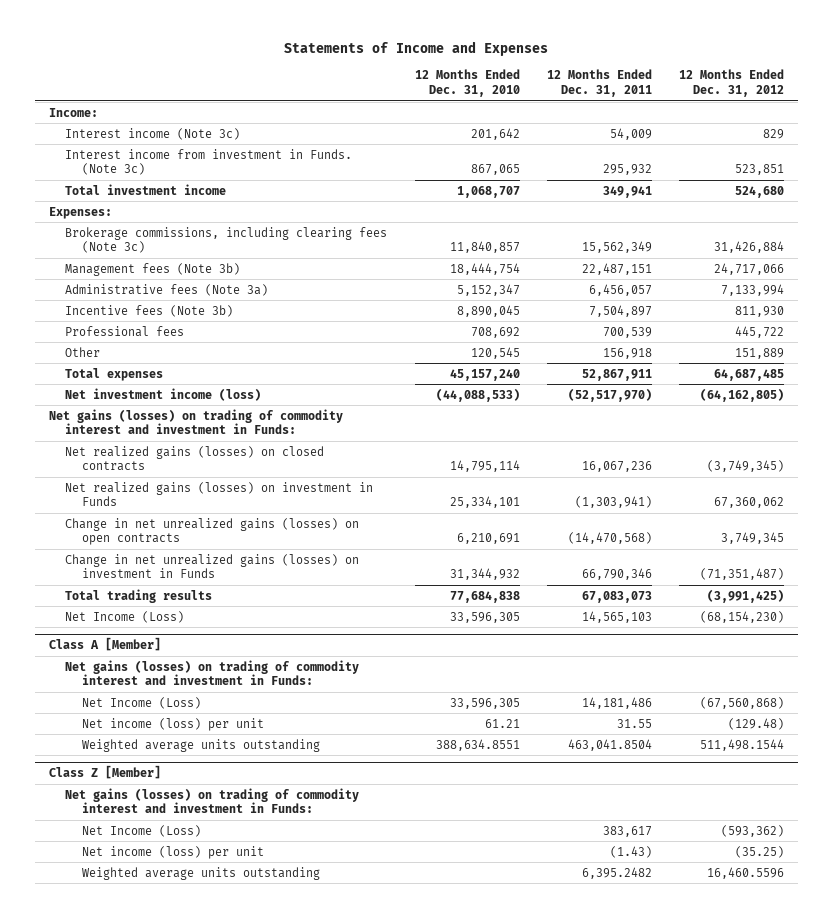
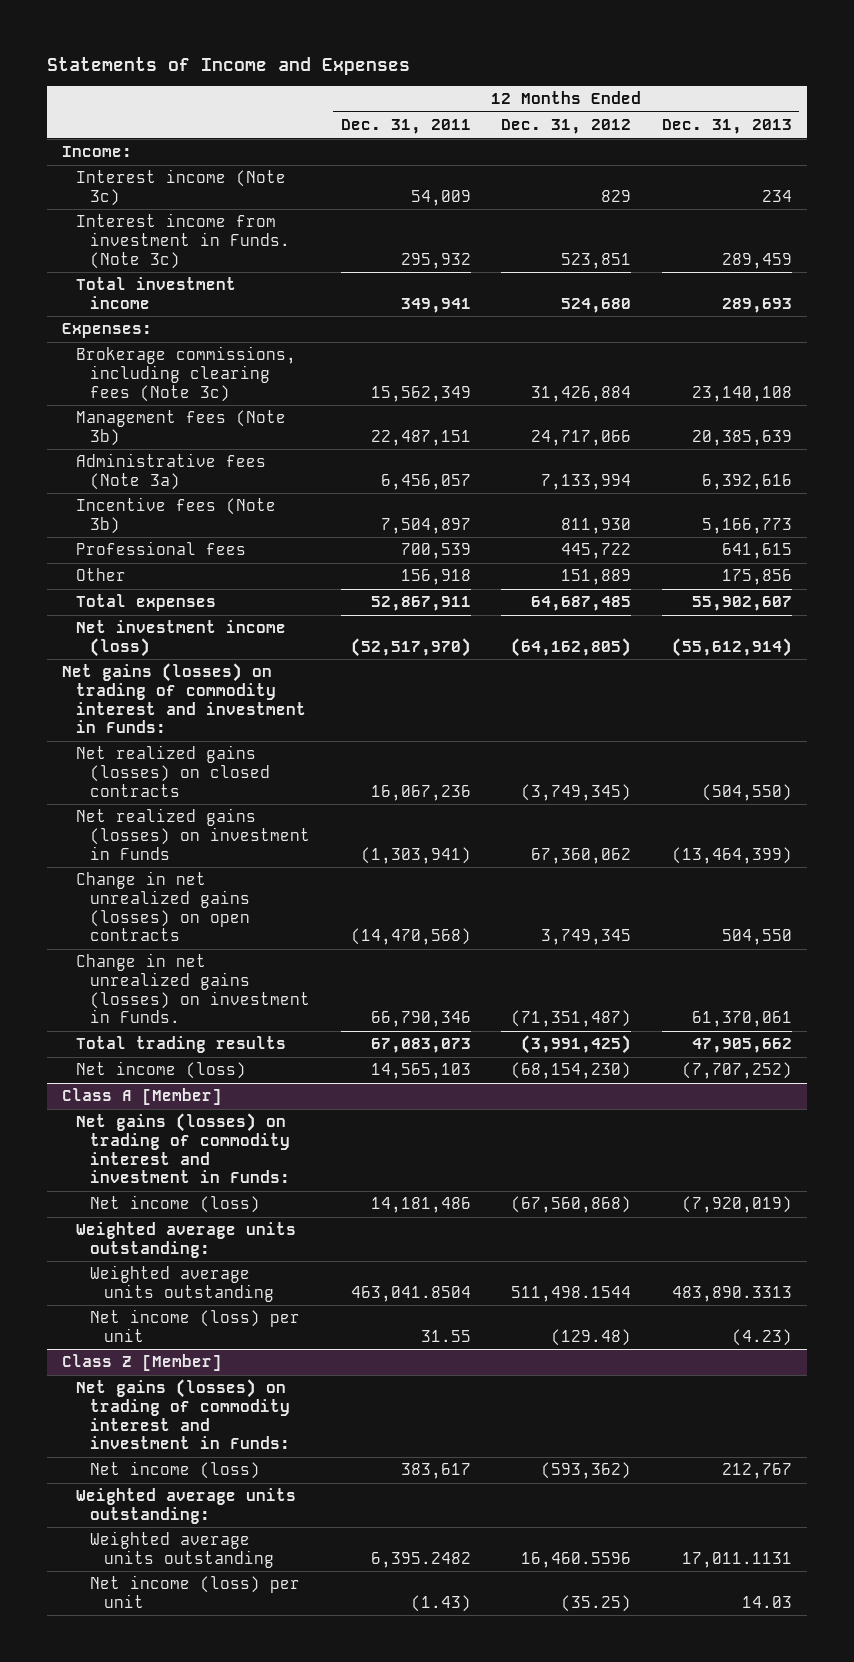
[414,69,520,97] 12 Months Ended Dec. 31, 2010 -> none
none -> [661,119,792,135] Dec. 31, 2013
[65,553,360,579] Change in net unrealized gains (losses) on investment in Funds -> [75,953,310,1024] Change in net unrealized gains (losses) on investment in Funds.
[65,610,185,623] Net Income (Loss) -> [75,1061,246,1080] Net income (loss)
[82,696,202,709] Net Income (Loss) -> [89,1195,260,1214] Net income (loss)
none -> [75,1222,296,1258] Weighted average units outstanding:
[82,717,265,731] Net income (loss) per unit -> [89,1309,300,1342] Net income (loss) per unit
[82,824,202,837] Net Income (Loss) -> [89,1461,260,1480] Net income (loss)
none -> [75,1488,296,1524] Weighted average units outstanding:
[82,845,265,859] Net income (loss) per unit -> [89,1575,300,1608] Net income (loss) per unit

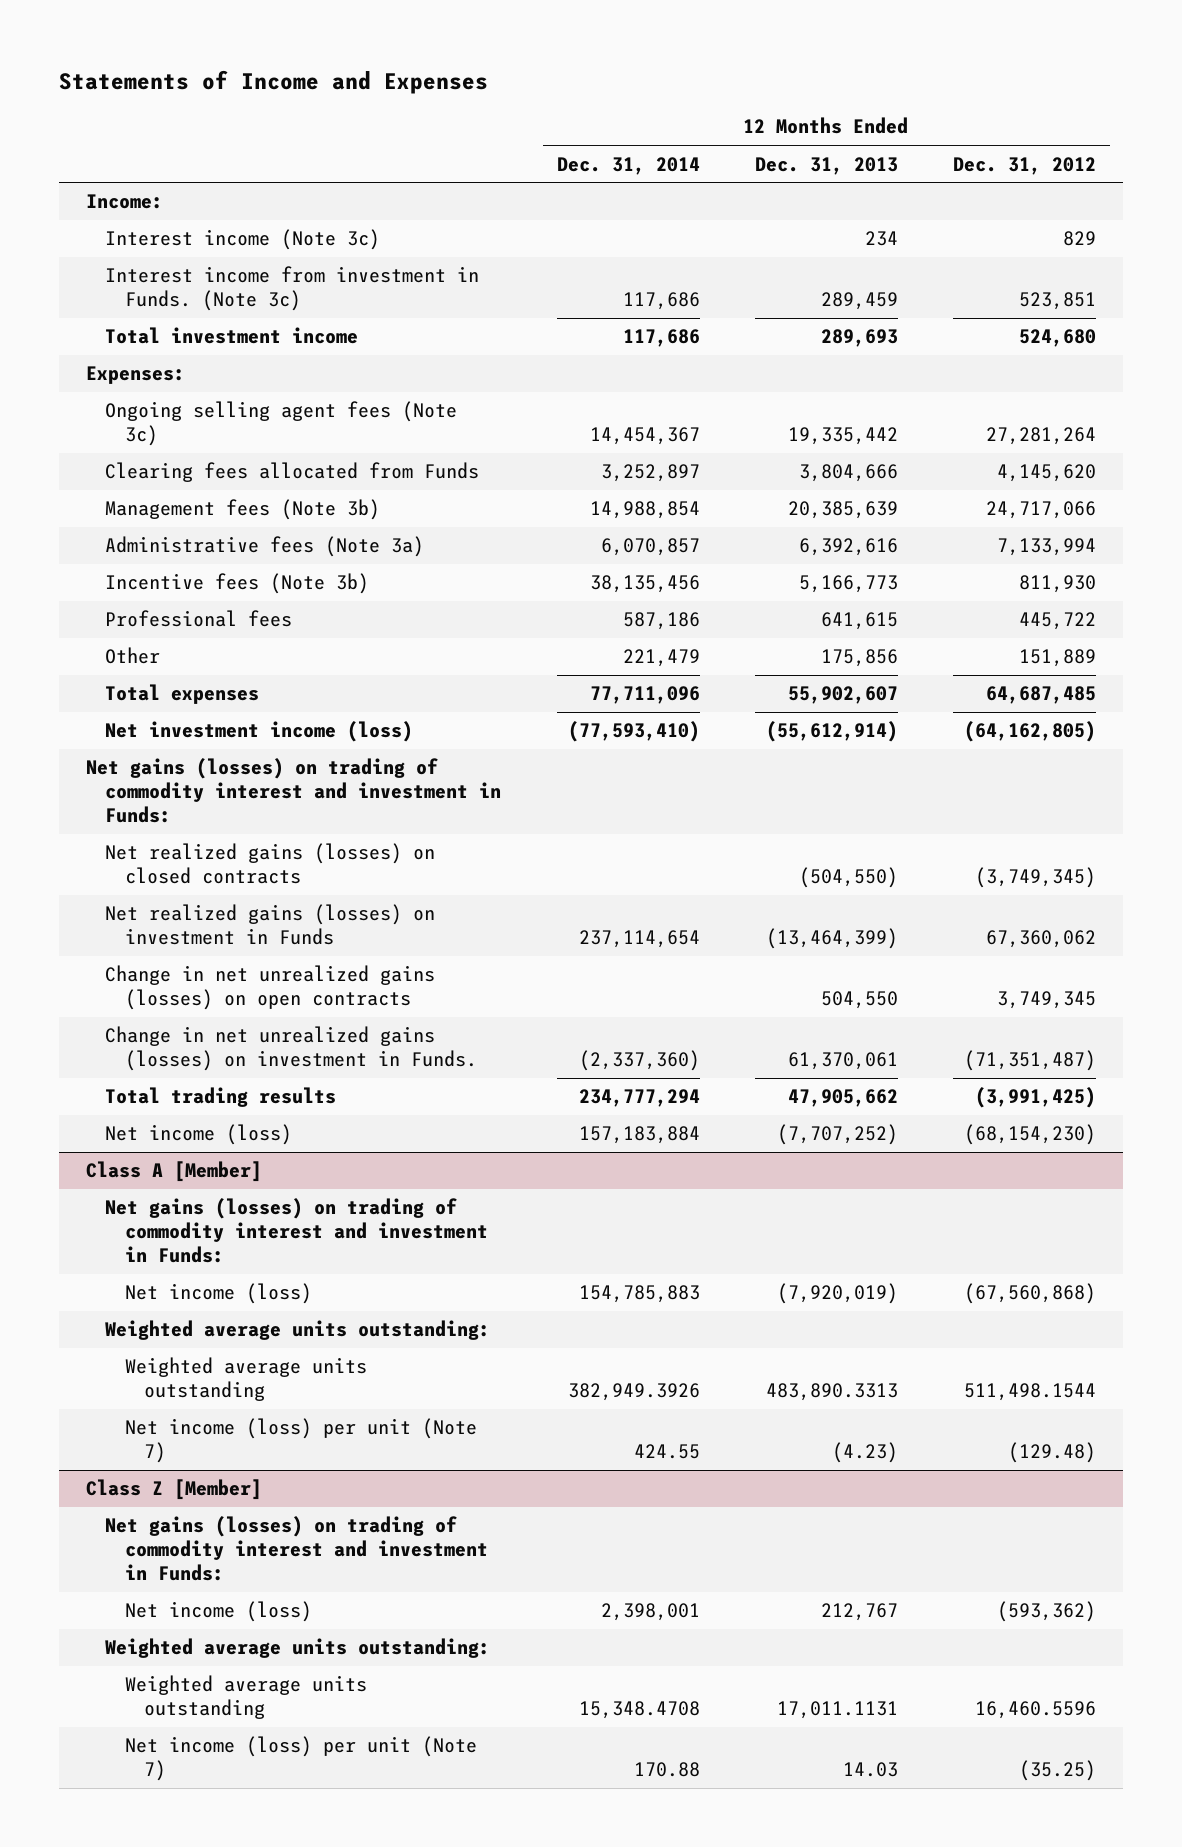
[340,119,471,135] Dec. 31, 2011 -> none
none -> [556,156,700,175] Dec. 31, 2014
none -> [105,401,458,447] Ongoing selling agent fees (Note 3c)
[75,346,296,402] Brokerage commissions, including clearing fees (Note 3c) -> [105,462,480,483] Clearing fees allocated from Funds
[531,385,632,402] 31,426,884 -> [996,464,1096,483] 4,145,620
[691,385,792,402] 23,140,108 -> [798,464,898,483] 3,804,666
[89,1309,300,1342] Net income (loss) per unit -> [124,1418,477,1464] Net income (loss) per unit (Note 7)
[89,1575,300,1608] Net income (loss) per unit -> [124,1736,477,1782] Net income (loss) per unit (Note 7)

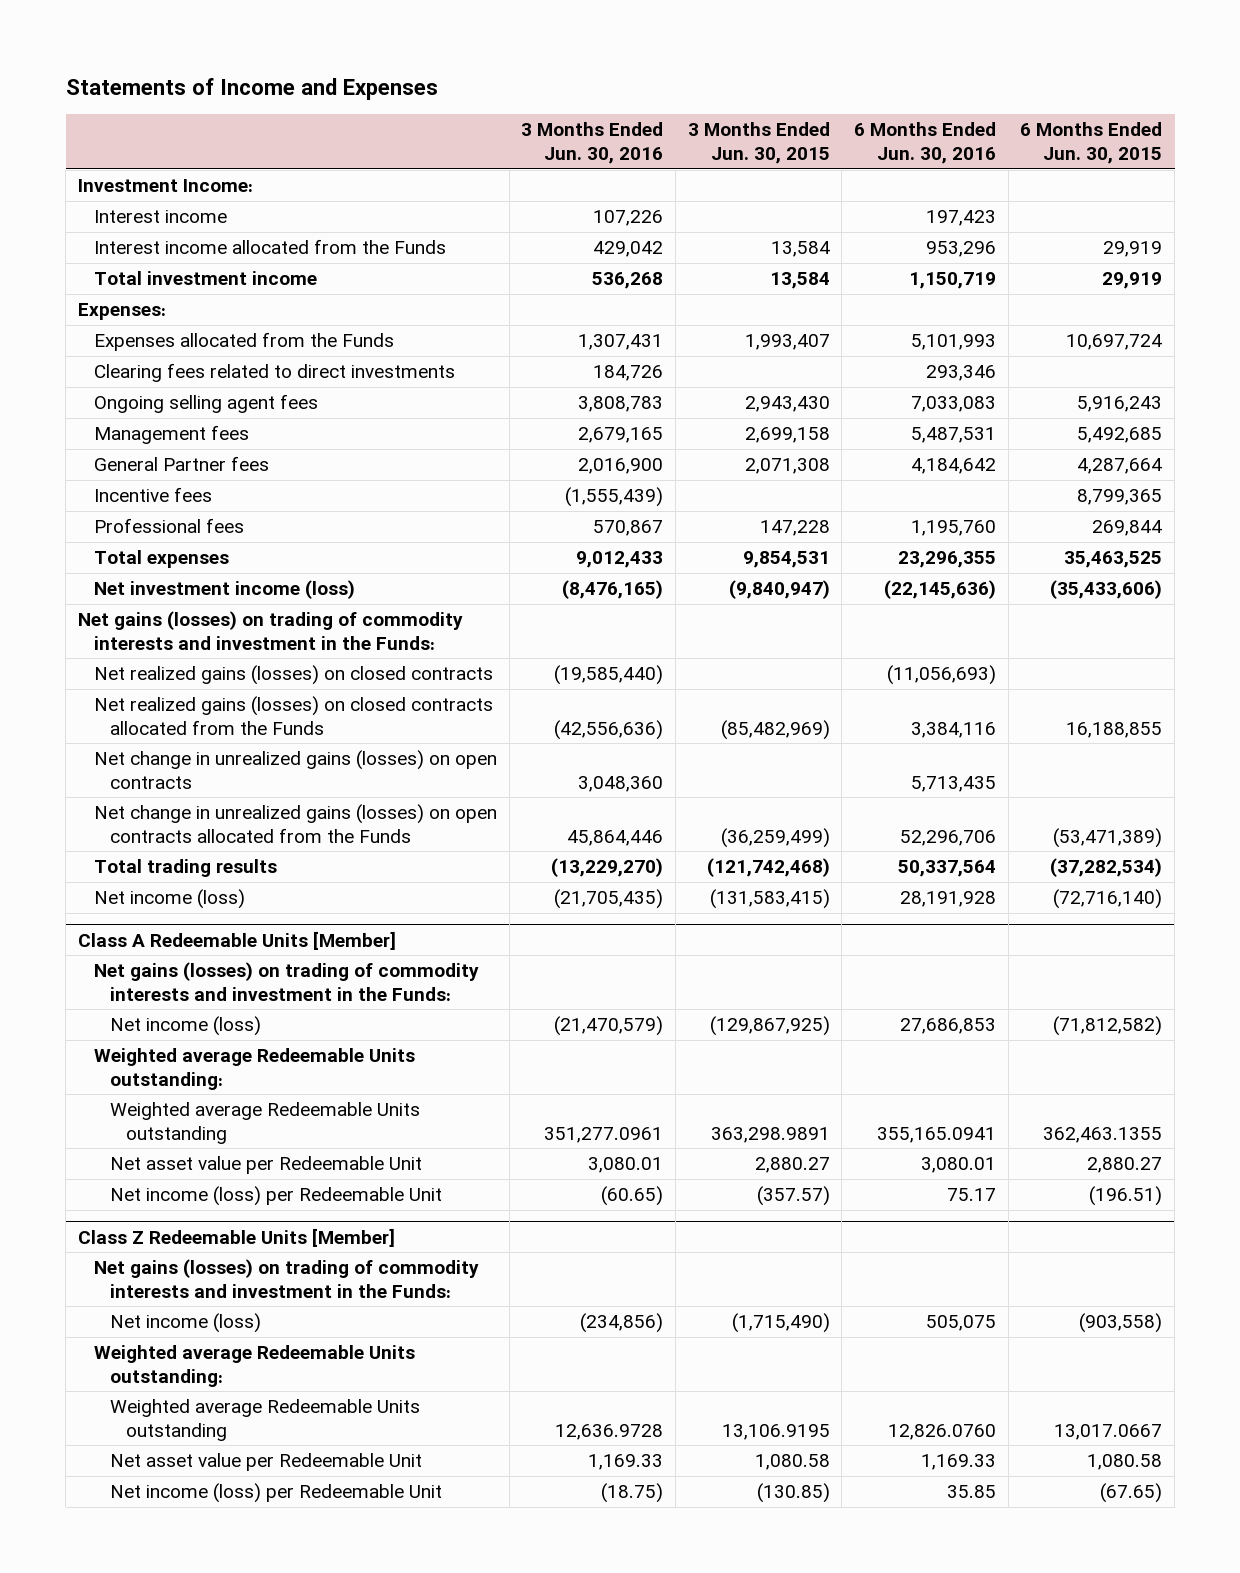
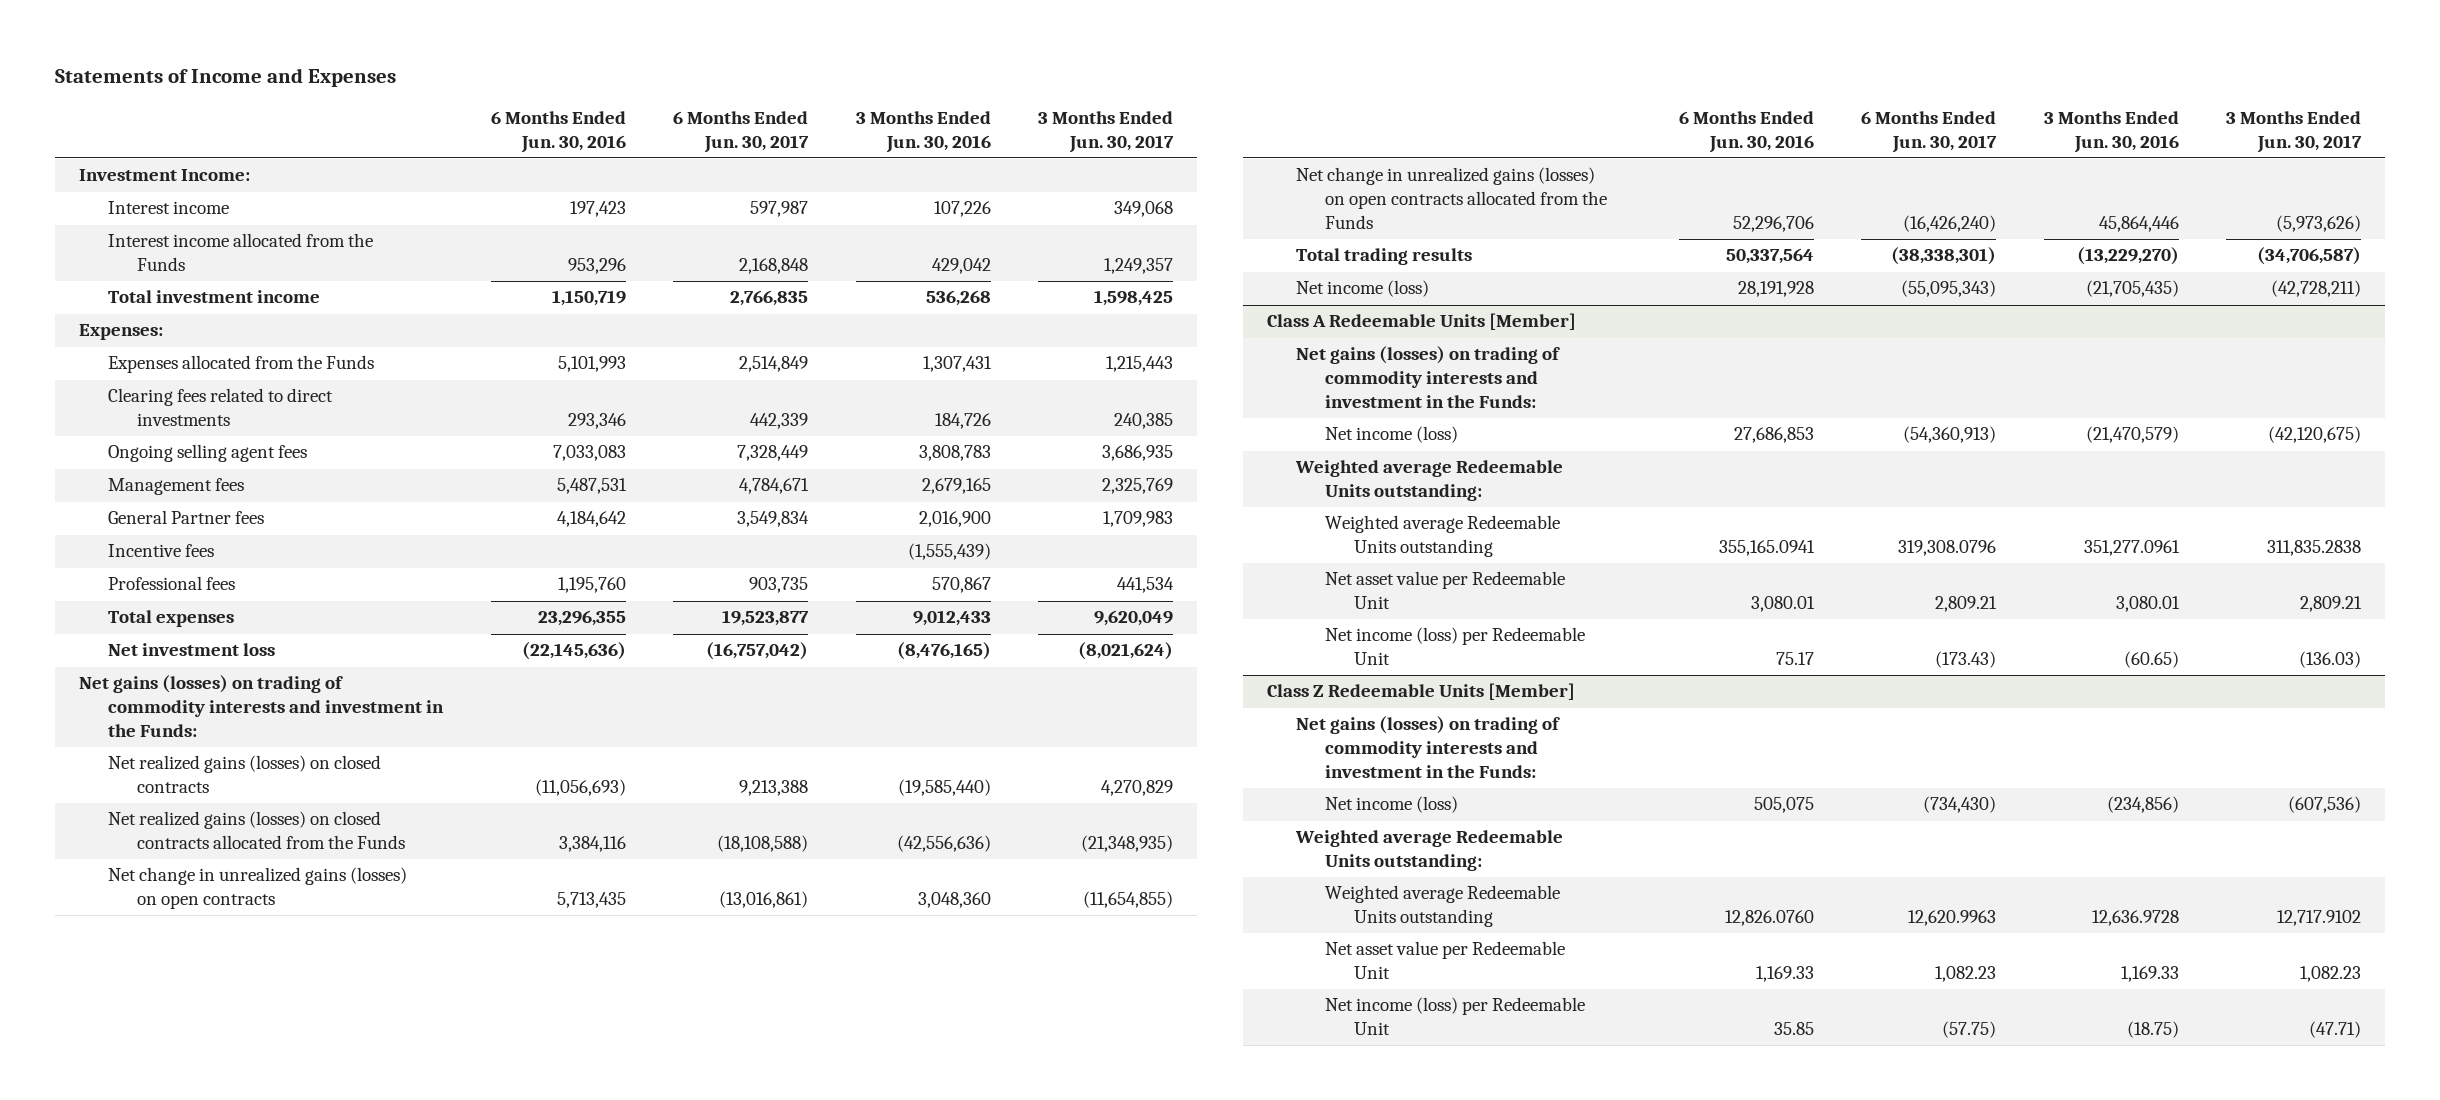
[687,122,830,165] 3 Months Ended Jun. 30, 2015 -> none
[1020,122,1163,165] 6 Months Ended Jun. 30, 2015 -> none
none -> [673,111,810,153] 6 Months Ended Jun. 30, 2017
none -> [1038,111,1175,153] 3 Months Ended Jun. 30, 2017
[93,580,355,600] Net investment income (loss) -> [107,643,275,657] Net investment loss

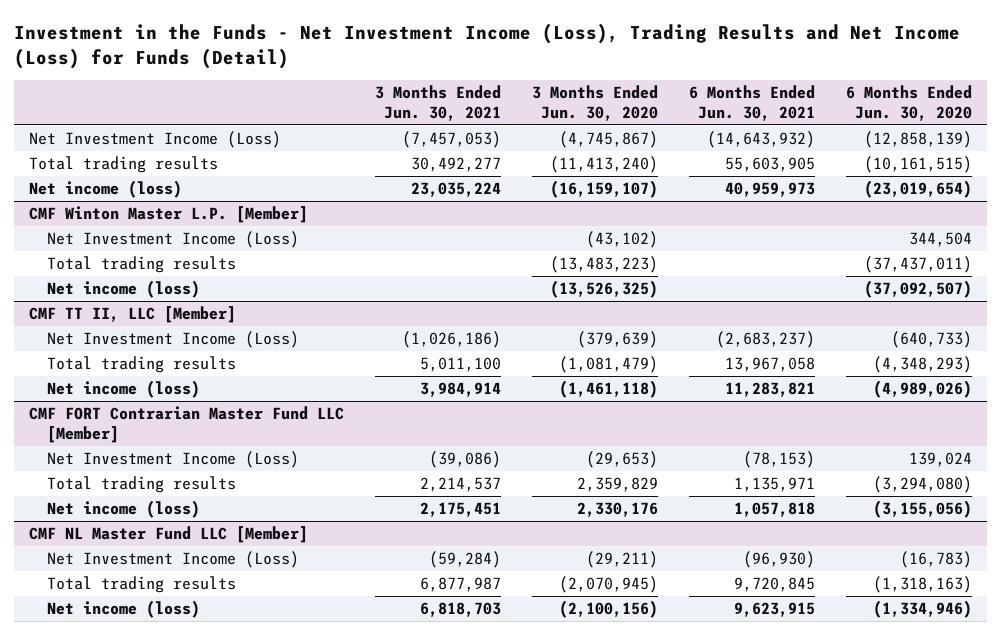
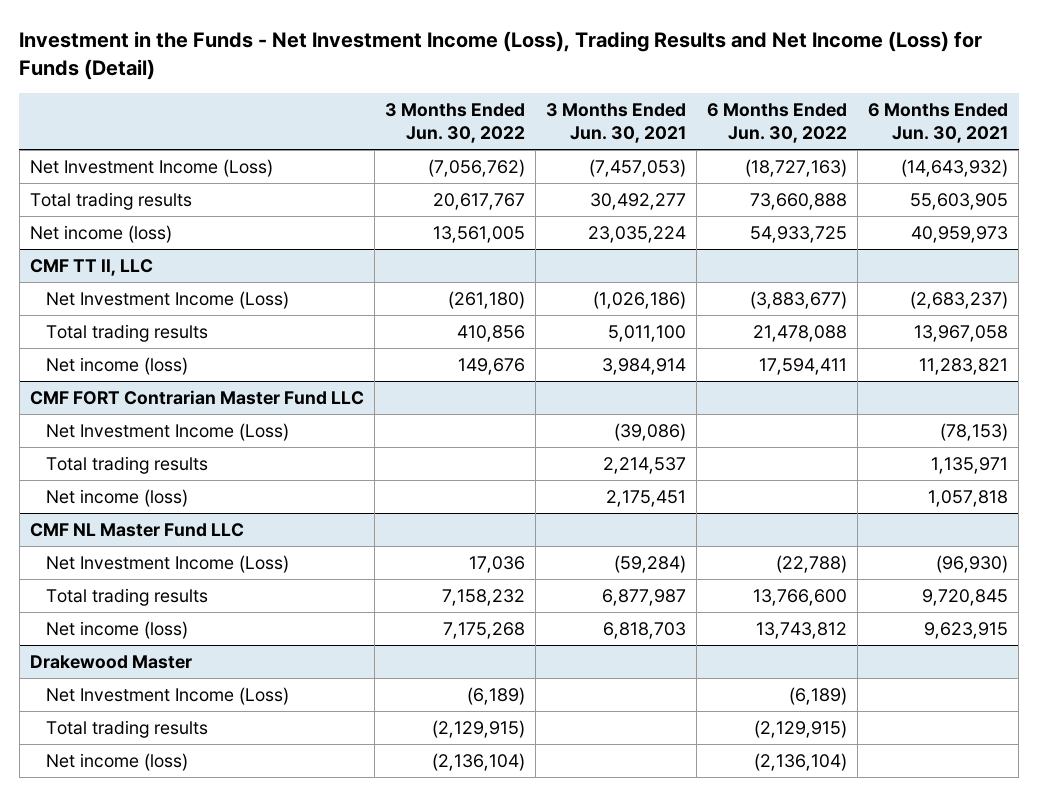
[532,84,659,121] 3 Months Ended Jun. 30, 2020 -> none
[845,84,972,121] 6 Months Ended Jun. 30, 2020 -> none
none -> [384,102,525,143] 3 Months Ended Jun. 30, 2022
none -> [706,102,847,143] 6 Months Ended Jun. 30, 2022
[29,206,309,224] CMF Winton Master L.P. [Member] -> none
[47,231,300,249] Net Investment Income (Loss) -> none
[47,256,237,274] Total trading results -> none
[47,280,201,299] Net income (loss) -> none
[29,306,237,324] CMF TT II, LLC [Member] -> [29,258,153,276] CMF TT II, LLC
[29,406,345,443] CMF FORT Contrarian Master Fund LLC [Member] -> [29,389,364,405] CMF FORT Contrarian Master Fund LLC
[29,526,309,544] CMF NL Master Fund LLC [Member] -> [29,522,244,537] CMF NL Master Fund LLC
none -> [29,654,192,669] Drakewood Master
none -> [45,686,289,705] Net Investment Income (Loss)
none -> [45,719,208,738] Total trading results
none -> [45,752,188,771] Net income (loss)

